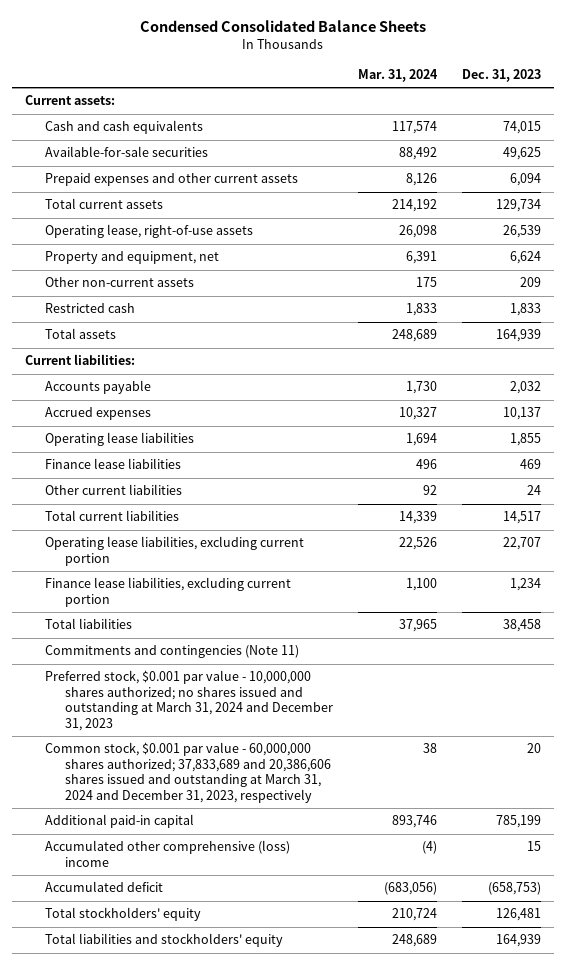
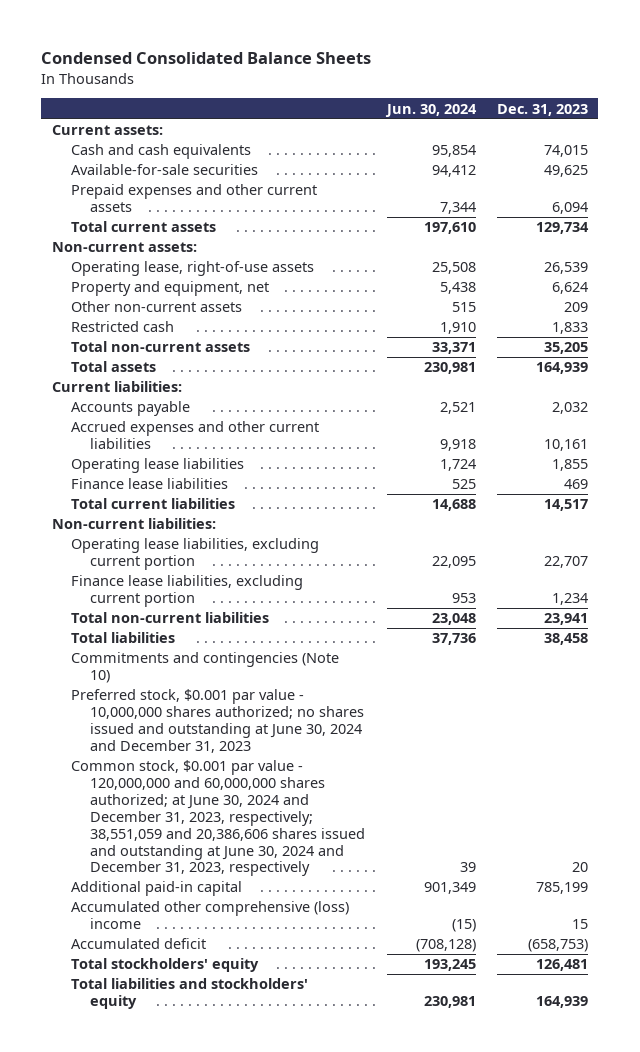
[357,68,438,82] Mar. 31, 2024 -> none
none -> [384,103,477,117] Jun. 30, 2024
none -> [51,242,197,253] Non-current assets:
none -> [71,341,251,353] Total non-current assets
[44,407,151,421] Accrued expenses -> [71,421,320,450] Accrued expenses and other current liabilities
[503,407,542,421] 10,137 -> [543,439,588,452] 10,161
[44,484,182,496] Other current liabilities -> none
none -> [51,518,216,530] Non-current liabilities:
none -> [71,612,270,624] Total non-current liabilities
[44,645,299,659] Commitments and contingencies (Note 11) -> [71,652,340,684] Commitments and contingencies (Note 10)
[44,670,333,731] Preferred stock, $0.001 par value - 10,000,000 shares authorized; no shares issued and outstanding at March 31, 2024 and December 31, 2023 -> [71,689,365,753] Preferred stock, $0.001 par value - 10,000,000 shares authorized; no shares issued and outstanding at June 30, 2024 and December 31, 2023
[44,742,331,803] Common stock, $0.001 par value - 60,000,000 shares authorized; 37,833,689 and 20,386,606 shares issued and outstanding at March 31, 2024 and December 31, 2023, respectively -> [71,760,366,877] Common stock, $0.001 par value - 120,000,000 and 60,000,000 shares authorized; at June 30, 2024 and December 31, 2023, respectively; 38,551,059 and 20,386,606 shares issued and outstanding at June 30, 2024 and December 31, 2023, respectively

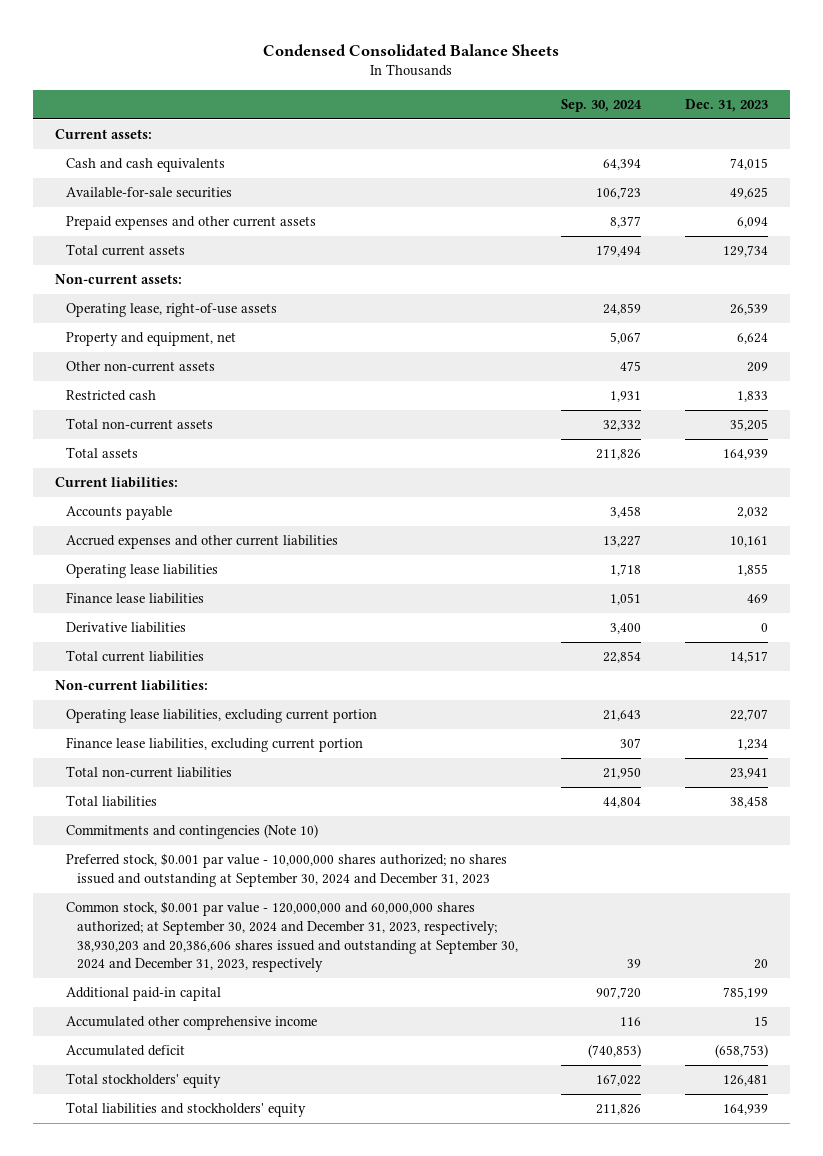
[384,103,477,117] Jun. 30, 2024 -> none
none -> [561,99,643,113] Sep. 30, 2024
none -> [65,622,186,634] Derivative liabilities
[71,689,365,753] Preferred stock, $0.001 par value - 10,000,000 shares authorized; no shares issued and outstanding at June 30, 2024 and December 31, 2023 -> [65,853,507,888] Preferred stock, $0.001 par value - 10,000,000 shares authorized; no shares issued and outstanding at September 30, 2024 and December 31, 2023
[71,760,366,877] Common stock, $0.001 par value - 120,000,000 and 60,000,000 shares authorized; at June 30, 2024 and December 31, 2023, respectively; 38,551,059 and 20,386,606 shares issued and outstanding at June 30, 2024 and December 31, 2023, respectively -> [65,901,519,973] Common stock, $0.001 par value - 120,000,000 and 60,000,000 shares authorized; at September 30, 2024 and December 31, 2023, respectively; 38,930,203 and 20,386,606 shares issued and outstanding at September 30, 2024 and December 31, 2023, respectively
[71,901,350,930] Accumulated other comprehensive (loss) income -> [65,1016,317,1031] Accumulated other comprehensive income

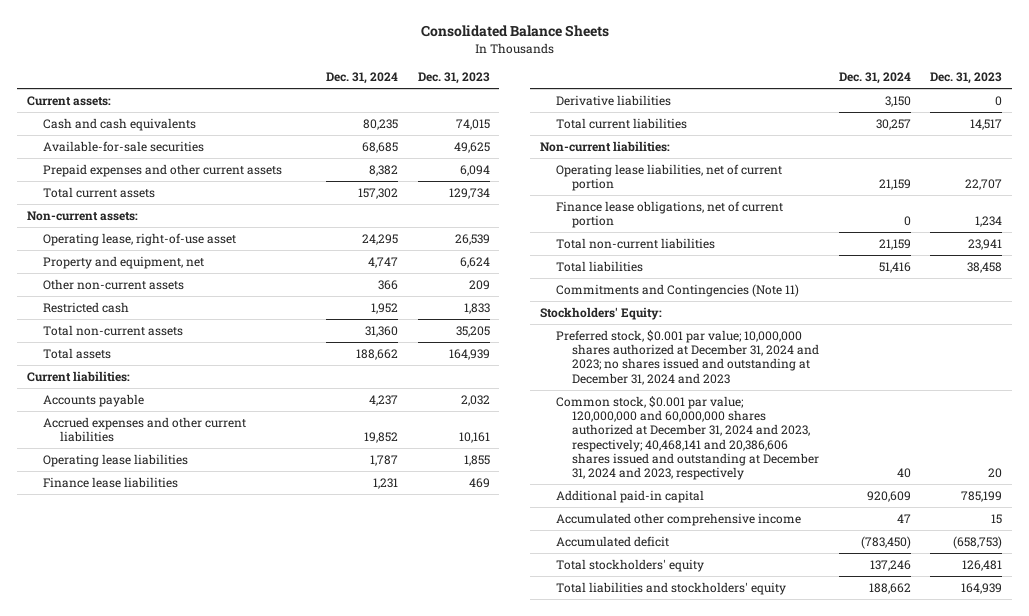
[263,43,560,56] Condensed Consolidated Balance Sheets -> [420,25,609,38] Consolidated Balance Sheets
[561,99,643,113] Sep. 30, 2024 -> none
none -> [326,72,399,85] Dec. 31, 2024
[65,303,277,318] Operating lease, right-of-use assets -> [43,232,237,246] Operating lease, right-of-use asset
[65,709,377,724] Operating lease liabilities, excluding current portion -> [555,163,782,192] Operating lease liabilities, net of current portion
[65,737,363,753] Finance lease liabilities, excluding current portion -> [555,200,783,229] Finance lease obligations, net of current portion
[65,824,318,840] Commitments and contingencies (Note 10) -> [555,283,799,297] Commitments and Contingencies (Note 11)
none -> [539,306,662,320] Stockholders' Equity:
[65,853,507,888] Preferred stock, $0.001 par value - 10,000,000 shares authorized; no shares issued and outstanding at September 30, 2024 and December 31, 2023 -> [555,329,820,385] Preferred stock, $0.001 par value; 10,000,000 shares authorized at December 31, 2024 and 2023; no shares issued and outstanding at December 31, 2024 and 2023
[65,901,519,973] Common stock, $0.001 par value - 120,000,000 and 60,000,000 shares authorized; at September 30, 2024 and December 31, 2023, respectively; 38,930,203 and 20,386,606 shares issued and outstanding at September 30, 2024 and December 31, 2023, respectively -> [555,395,820,481] Common stock, $0.001 par value; 120,000,000 and 60,000,000 shares authorized at December 31, 2024 and 2023, respectively; 40,468,141 and 20,386,606 shares issued and outstanding at December 31, 2024 and 2023, respectively

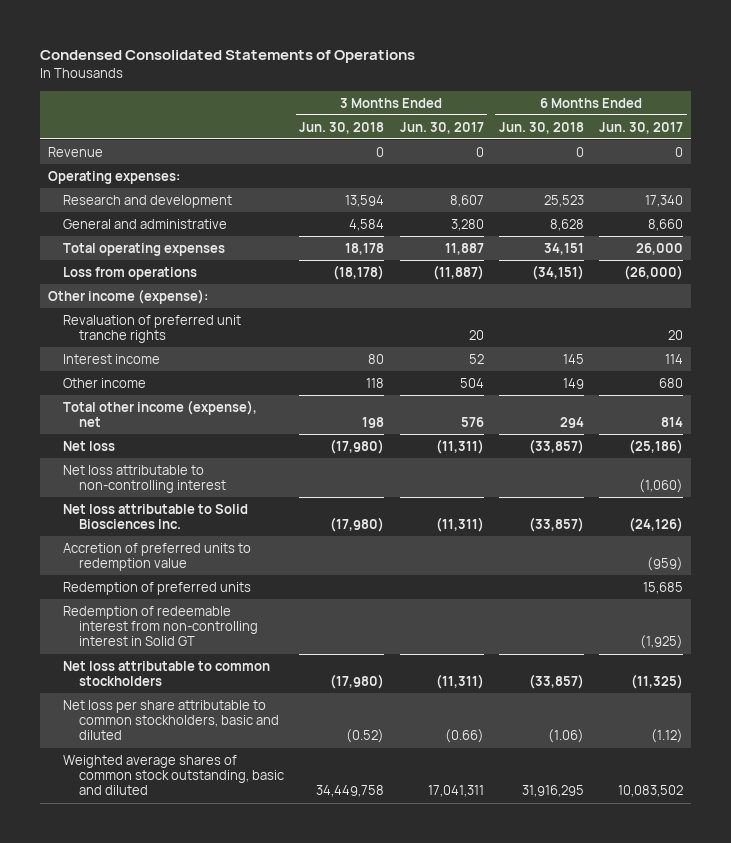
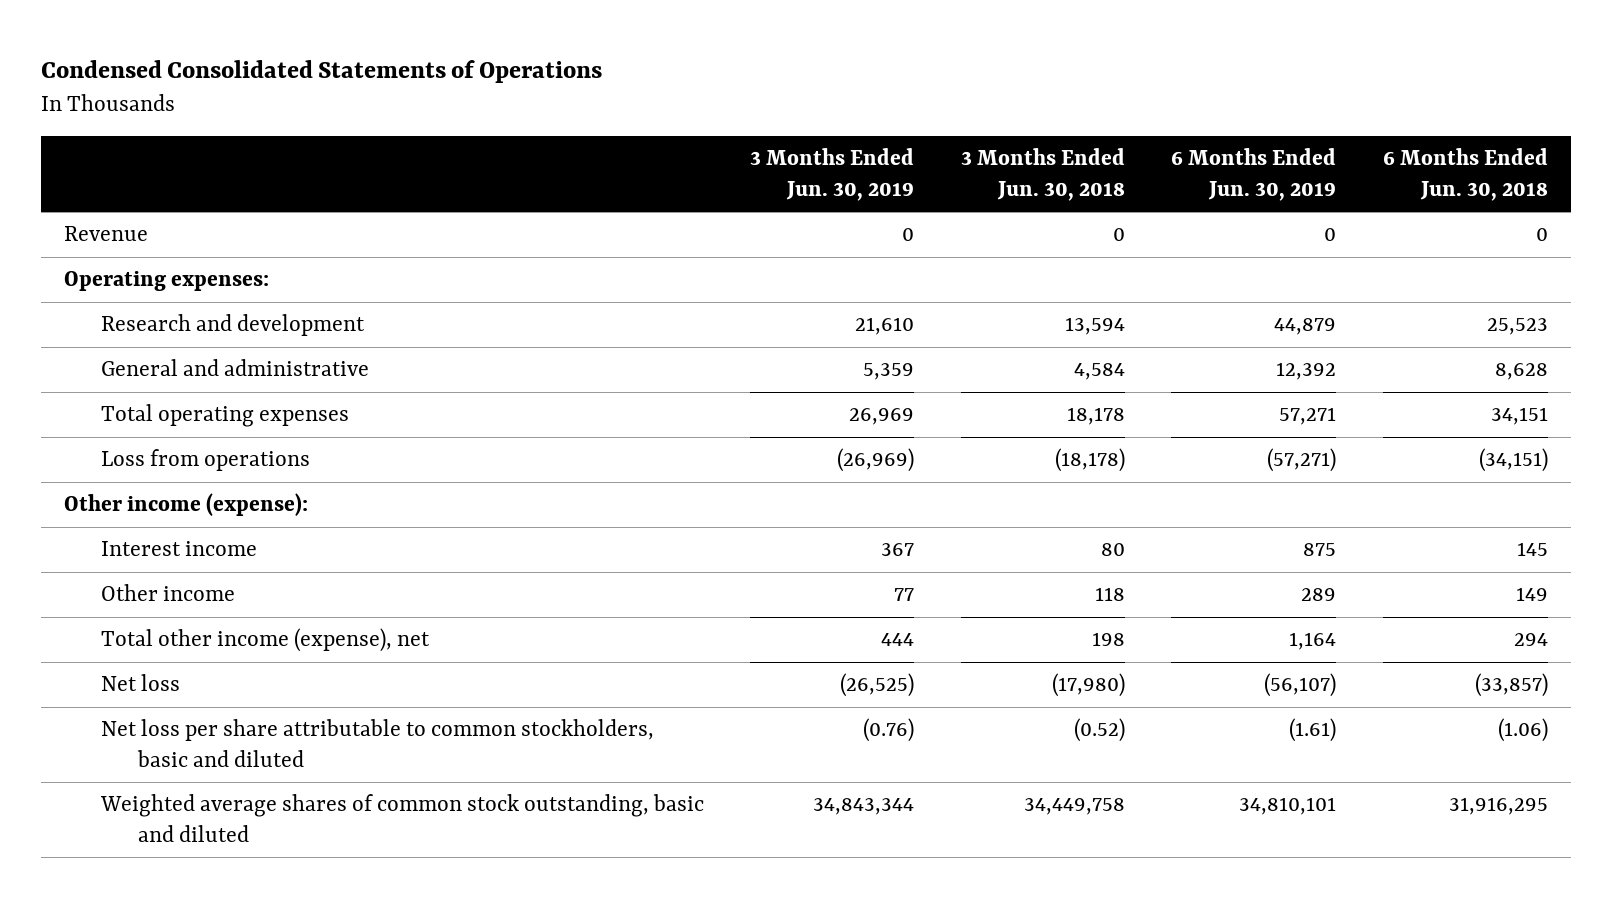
[399,121,484,134] Jun. 30, 2017 -> none
[598,121,683,134] Jun. 30, 2017 -> none
none -> [750,147,915,201] 3 Months Ended Jun. 30, 2019
none -> [1171,147,1337,201] 6 Months Ended Jun. 30, 2019
[63,314,242,344] Revaluation of preferred unit tranche rights -> none
[63,464,227,494] Net loss attributable to non-controlling interest -> none
[63,503,249,530] Net loss attributable to Solid Biosciences Inc. -> none
[63,542,252,572] Accretion of preferred units to redemption value -> none
[63,581,252,595] Redemption of preferred units -> none
[63,605,259,647] Redemption of redeemable interest from non-controlling interest in Solid GT -> none
[63,660,271,687] Net loss attributable to common stockholders -> none

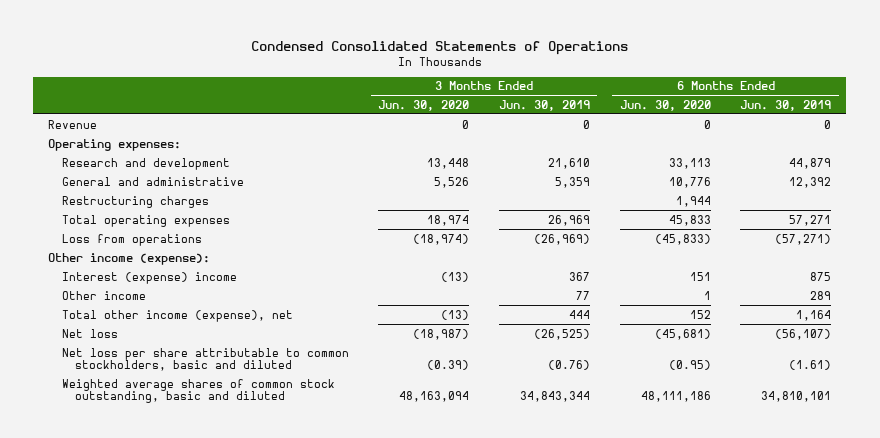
[960,147,1125,201] 3 Months Ended Jun. 30, 2018 -> none
[1382,147,1548,201] 6 Months Ended Jun. 30, 2018 -> none
none -> [378,99,470,111] Jun. 30, 2020
none -> [619,99,711,111] Jun. 30, 2020
none -> [61,195,209,208] Restructuring charges
[101,541,258,557] Interest income -> [61,271,237,284] Interest (expense) income

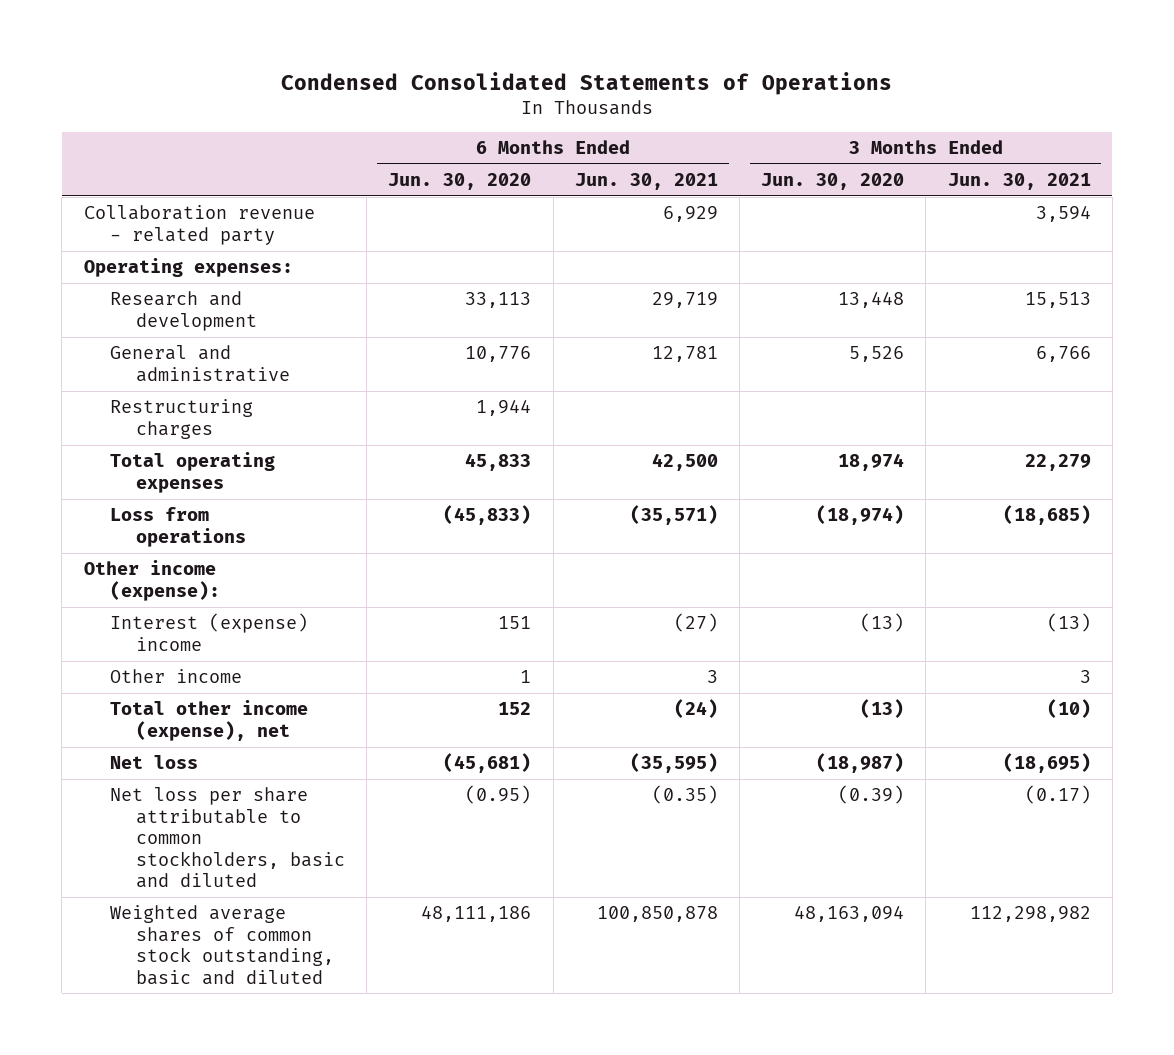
[499,99,591,111] Jun. 30, 2019 -> none
[740,99,832,111] Jun. 30, 2019 -> none
none -> [574,173,718,191] Jun. 30, 2021
none -> [947,173,1091,191] Jun. 30, 2021
[48,119,98,129] Revenue -> none
none -> [83,205,315,245] Collaboration revenue - related party

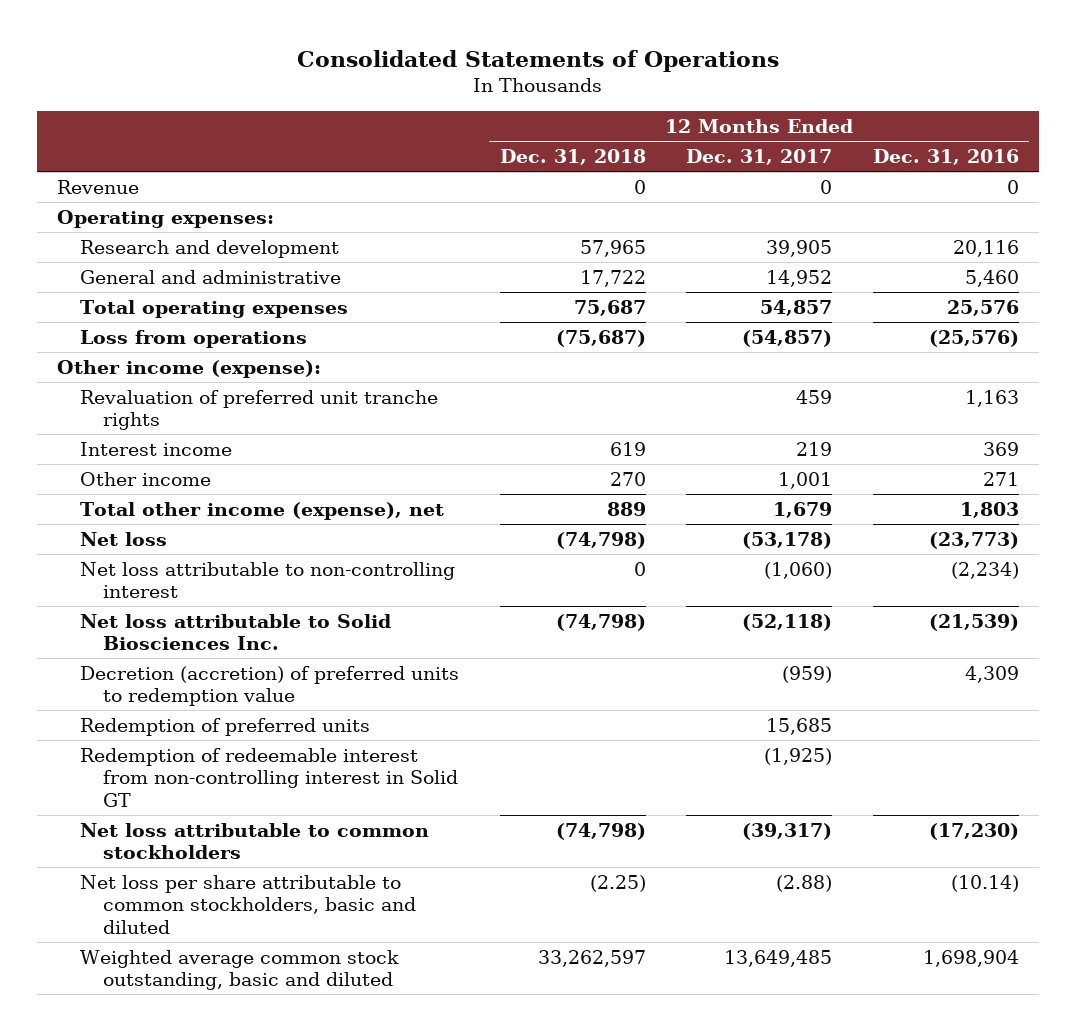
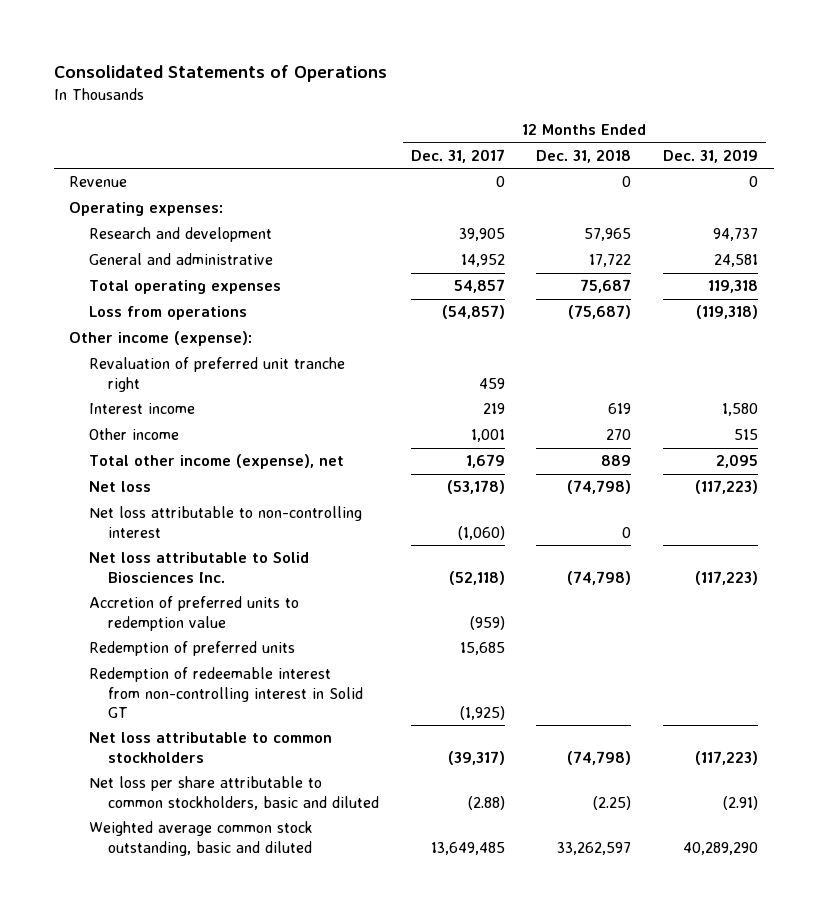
[872,149,1019,166] Dec. 31, 2016 -> none
none -> [663,148,759,163] Dec. 31, 2019
[80,389,439,431] Revaluation of preferred unit tranche rights -> [88,357,345,392] Revaluation of preferred unit tranche right
[80,665,460,707] Decretion (accretion) of preferred units to redemption value -> [88,596,299,631] Accretion of preferred units to redemption value

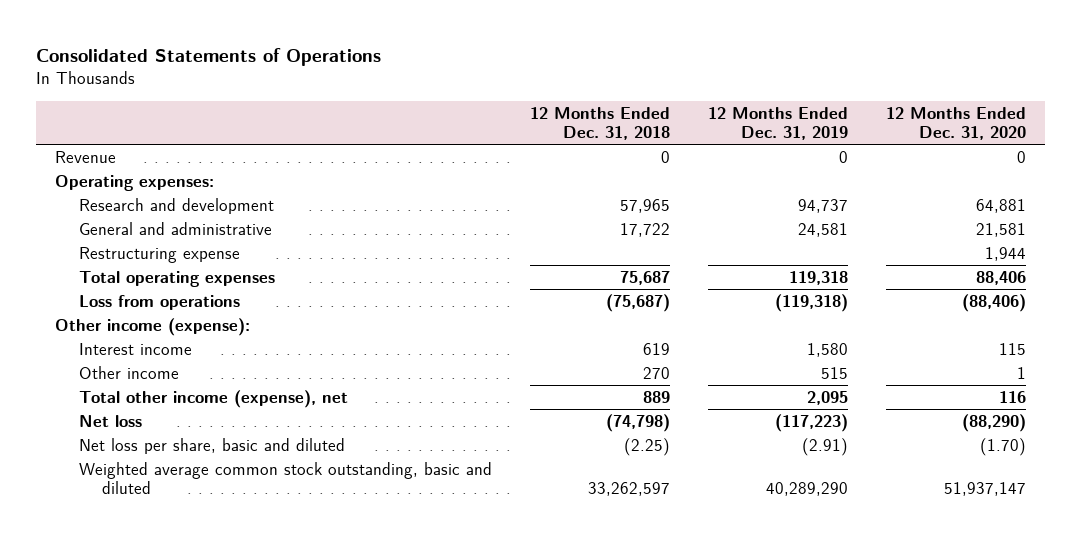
[410,148,505,163] Dec. 31, 2017 -> none
none -> [885,106,1026,141] 12 Months Ended Dec. 31, 2020
none -> [78,247,240,264] Restructuring expense
[88,357,345,392] Revaluation of preferred unit tranche right -> none
[88,506,362,538] Net loss attributable to non-controlling interest -> none
[88,552,309,583] Net loss attributable to Solid Biosciences Inc. -> none
[88,596,299,631] Accretion of preferred units to redemption value -> none
[88,641,295,657] Redemption of preferred units -> none
[88,667,363,718] Redemption of redeemable interest from non-controlling interest in Solid GT -> none
[88,732,332,763] Net loss attributable to common stockholders -> none
[88,776,379,810] Net loss per share attributable to common stockholders, basic and diluted -> [78,438,345,455] Net loss per share, basic and diluted

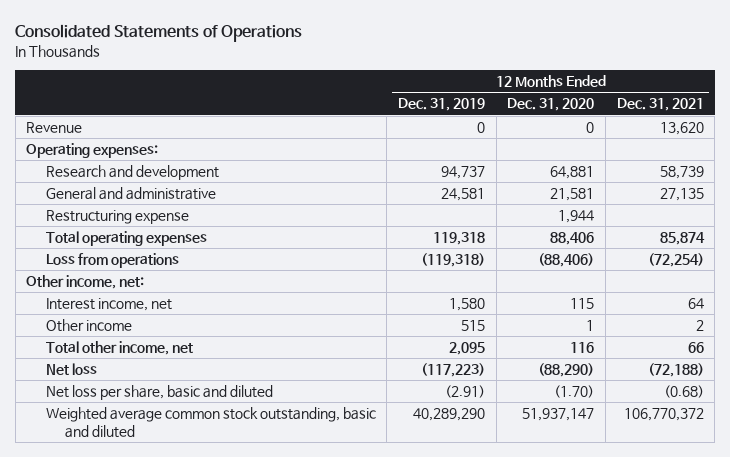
[529,106,670,141] 12 Months Ended Dec. 31, 2018 -> none
none -> [616,98,704,112] Dec. 31, 2021
[54,318,250,337] Other income (expense): -> [26,275,145,290] Other income, net:
[78,343,192,356] Interest income -> [45,298,172,312] Interest income, net
[78,390,348,409] Total other income (expense), net -> [45,341,193,356] Total other income, net

